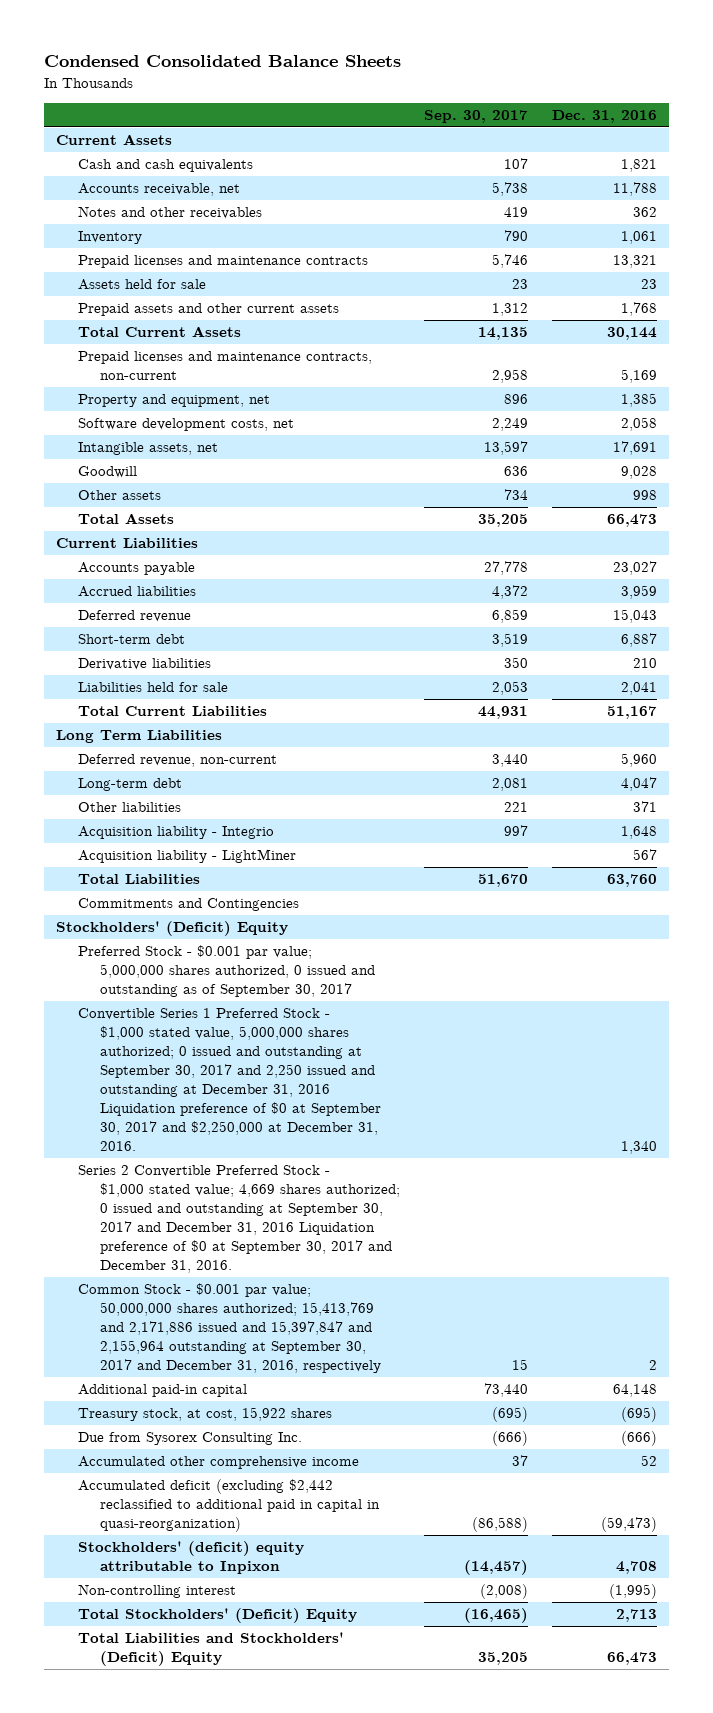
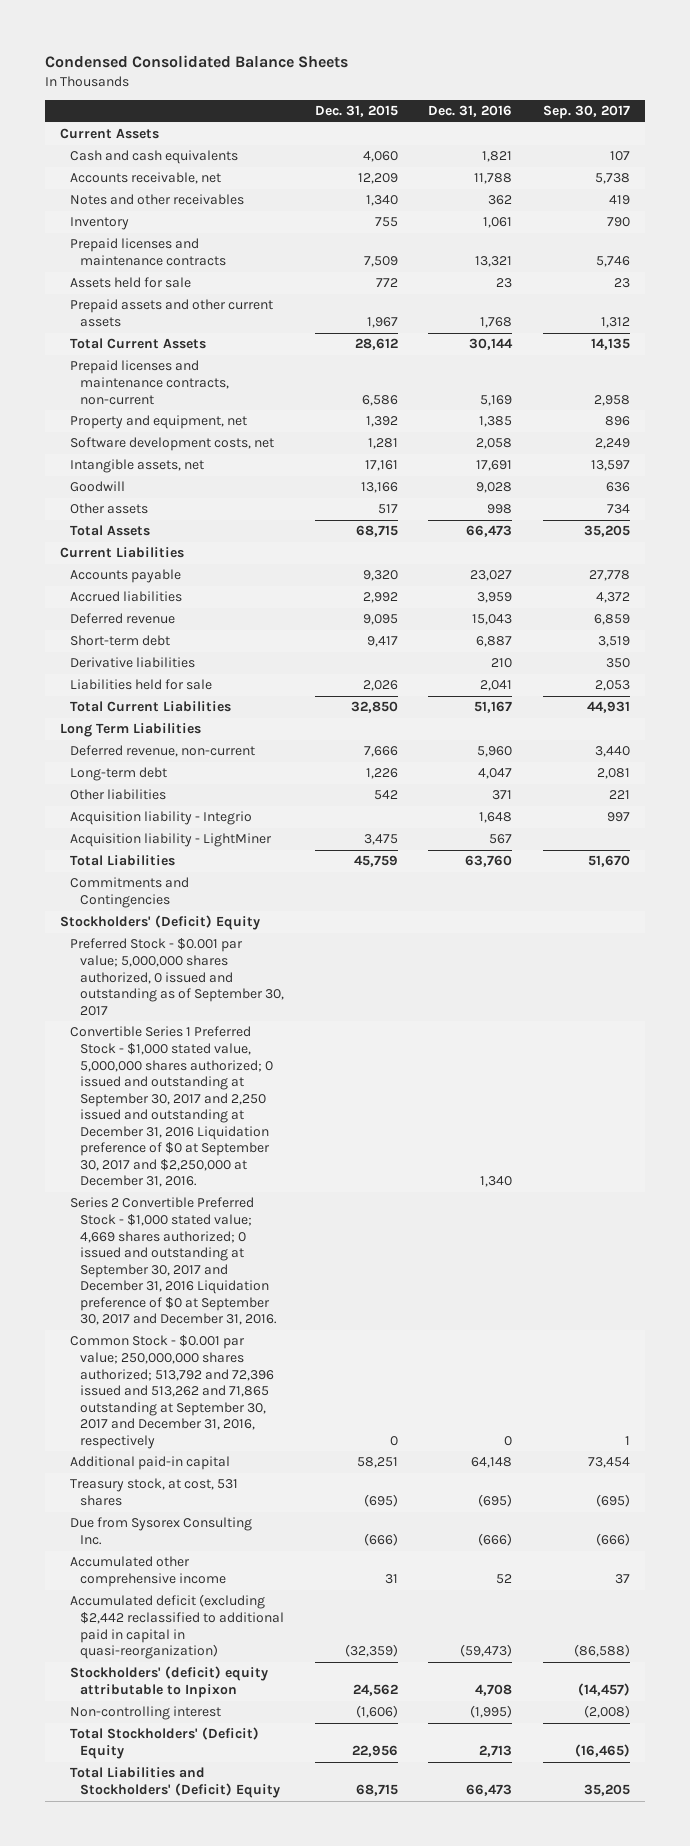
none -> [314,105,398,118] Dec. 31, 2015
[77,1283,381,1374] Common Stock - $0.001 par value; 50,000,000 shares authorized; 15,413,769 and 2,171,886 issued and 15,397,847 and 2,155,964 outstanding at September 30, 2017 and December 31, 2016, respectively -> [70,1335,275,1449] Common Stock - $0.001 par value; 250,000,000 shares authorized; 513,792 and 72,396 issued and 513,262 and 71,865 outstanding at September 30, 2017 and December 31, 2016, respectively
[512,1359,529,1371] 15 -> [624,1435,630,1445] 1
[649,1360,658,1371] 2 -> [504,1435,513,1446] 0
[484,1383,529,1398] 73,440 -> [587,1457,630,1469] 73,454
[77,1407,332,1422] Treasury stock, at cost, 15,922 shares -> [70,1478,239,1507] Treasury stock, at cost, 531 shares

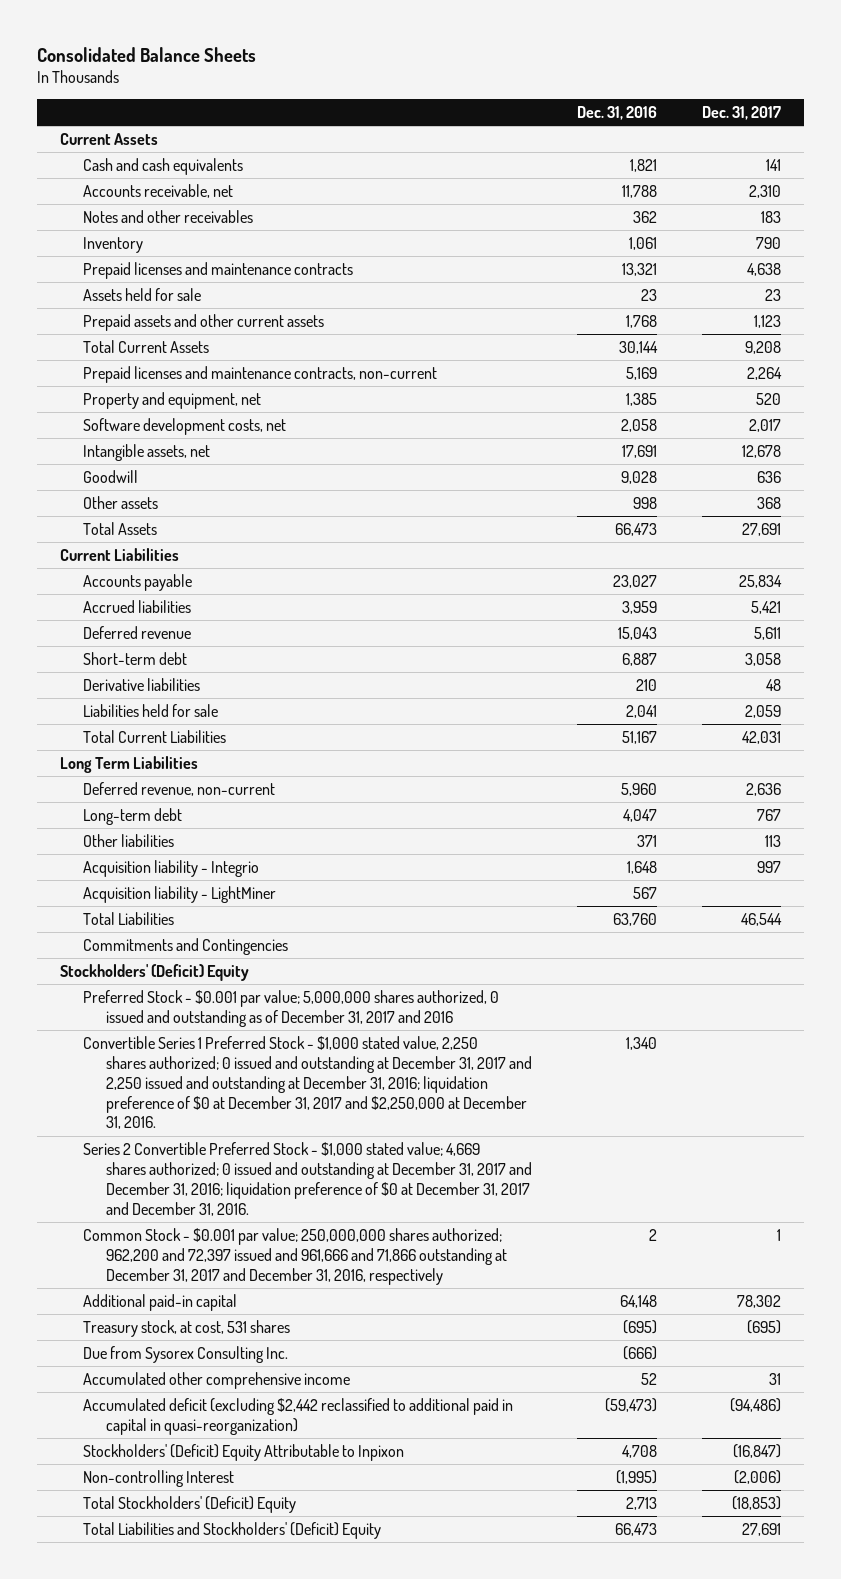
[44,54,348,68] Condensed Consolidated Balance Sheets -> [37,46,257,62] Consolidated Balance Sheets
[314,105,398,118] Dec. 31, 2015 -> none
[542,105,630,120] Sep. 30, 2017 -> none
none -> [702,106,782,121] Dec. 31, 2017
[70,938,285,1016] Preferred Stock - $0.001 par value; 5,000,000 shares authorized, 0 issued and outstanding as of September 30, 2017 -> [82,989,499,1027] Preferred Stock - $0.001 par value; 5,000,000 shares authorized, 0 issued and outstanding as of December 31, 2017 and 2016
[70,1026,274,1188] Convertible Series 1 Preferred Stock - $1,000 stated value, 5,000,000 shares authorized; 0 issued and outstanding at September 30, 2017 and 2,250 issued and outstanding at December 31, 2016 Liquidation preference of $0 at September 30, 2017 and $2,250,000 at December 31, 2016. -> [82,1035,532,1130] Convertible Series 1 Preferred Stock - $1,000 stated value, 2,250 shares authorized; 0 issued and outstanding at December 31, 2017 and 2,250 issued and outstanding at December 31, 2016; liquidation preference of $0 at December 31, 2017 and $2,250,000 at December 31, 2016.
[70,1197,278,1326] Series 2 Convertible Preferred Stock - $1,000 stated value; 4,669 shares authorized; 0 issued and outstanding at September 30, 2017 and December 31, 2016 Liquidation preference of $0 at September 30, 2017 and December 31, 2016. -> [82,1141,532,1216] Series 2 Convertible Preferred Stock - $1,000 stated value; 4,669 shares authorized; 0 issued and outstanding at December 31, 2017 and December 31, 2016; liquidation preference of $0 at December 31, 2017 and December 31, 2016.
[70,1335,275,1449] Common Stock - $0.001 par value; 250,000,000 shares authorized; 513,792 and 72,396 issued and 513,262 and 71,865 outstanding at September 30, 2017 and December 31, 2016, respectively -> [82,1227,507,1285] Common Stock - $0.001 par value; 250,000,000 shares authorized; 962,200 and 72,397 issued and 961,666 and 71,866 outstanding at December 31, 2017 and December 31, 2016, respectively
[504,1435,513,1446] 0 -> [649,1228,658,1241] 2
[70,1666,269,1699] Stockholders' (deficit) equity attributable to Inpixon -> [82,1443,404,1461] Stockholders' (Deficit) Equity Attributable to Inpixon
[70,1706,222,1721] Non-controlling interest -> [82,1469,234,1487] Non-controlling Interest

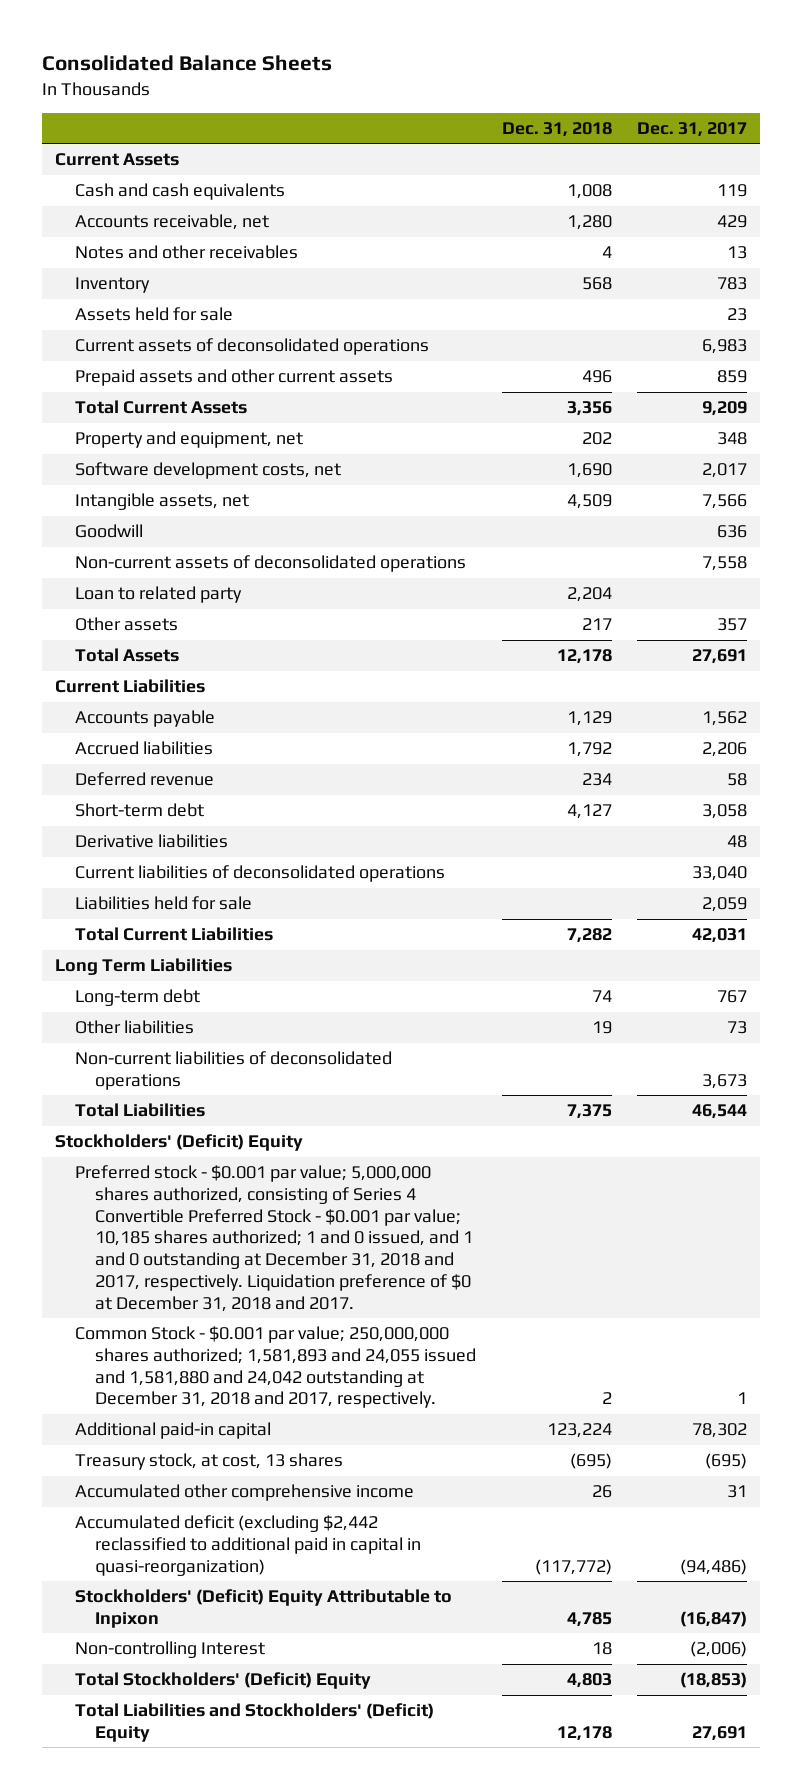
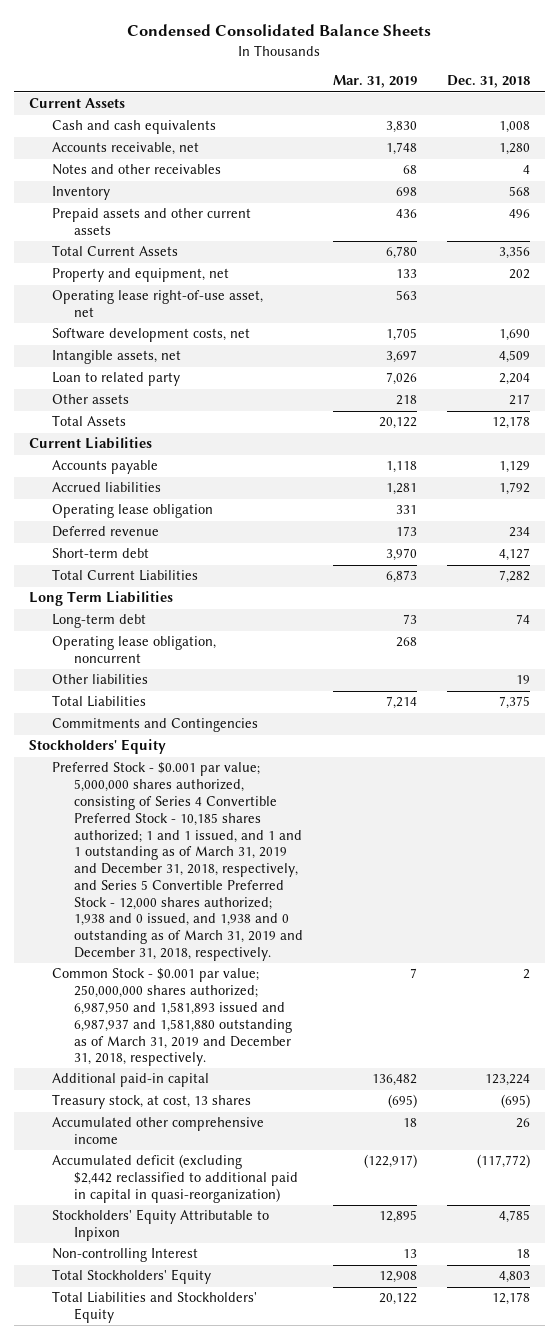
[42,55,333,72] Consolidated Balance Sheets -> [127,24,432,37] Condensed Consolidated Balance Sheets
[637,122,748,138] Dec. 31, 2017 -> none
none -> [332,75,417,89] Mar. 31, 2019
[75,307,234,322] Assets held for sale -> none
[75,338,430,356] Current assets of deconsolidated operations -> none
none -> [51,290,263,318] Operating lease right-of-use asset, net
[75,524,144,539] Goodwill -> none
[75,555,467,573] Non-current assets of deconsolidated operations -> none
none -> [51,504,213,519] Operating lease obligation
[75,834,229,849] Derivative liabilities -> none
[75,865,446,883] Current liabilities of deconsolidated operations -> none
[75,896,253,911] Liabilities held for sale -> none
none -> [51,636,216,664] Operating lease obligation, noncurrent
[75,1051,393,1090] Non-current liabilities of deconsolidated operations -> none
none -> [51,718,258,733] Commitments and Contingencies
[54,1134,303,1152] Stockholders' (Deficit) Equity -> [29,739,167,755] Stockholders' Equity
[75,1165,474,1312] Preferred stock - $0.001 par value; 5,000,000 shares authorized, consisting of Series 4 Convertible Preferred Stock - $0.001 par value; 10,185 shares authorized; 1 and 0 issued, and 1 and 0 outstanding at December 31, 2018 and 2017, respectively. Liquidation preference of $0 at December 31, 2018 and 2017. -> [51,762,304,961] Preferred Stock - $0.001 par value; 5,000,000 shares authorized, consisting of Series 4 Convertible Preferred Stock - 10,185 shares authorized; 1 and 1 issued, and 1 and 1 outstanding as of March 31, 2019 and December 31, 2018, respectively, and Series 5 Convertible Preferred Stock - 12,000 shares authorized; 1,938 and 0 issued, and 1,938 and 0 outstanding as of March 31, 2019 and December 31, 2018, respectively.
[75,1326,477,1409] Common Stock - $0.001 par value; 250,000,000 shares authorized; 1,581,893 and 24,055 issued and 1,581,880 and 24,042 outstanding at December 31, 2018 and 2017, respectively. -> [51,968,293,1067] Common Stock - $0.001 par value; 250,000,000 shares authorized; 6,987,950 and 1,581,893 issued and 6,987,937 and 1,581,880 outstanding as of March 31, 2019 and December 31, 2018, respectively.
[75,1589,453,1628] Stockholders' (Deficit) Equity Attributable to Inpixon -> [51,1209,269,1242] Stockholders' Equity Attributable to Inpixon
[75,1672,372,1690] Total Stockholders' (Deficit) Equity -> [51,1269,211,1285] Total Stockholders' Equity
[75,1703,435,1742] Total Liabilities and Stockholders' (Deficit) Equity -> [51,1291,257,1324] Total Liabilities and Stockholders' Equity

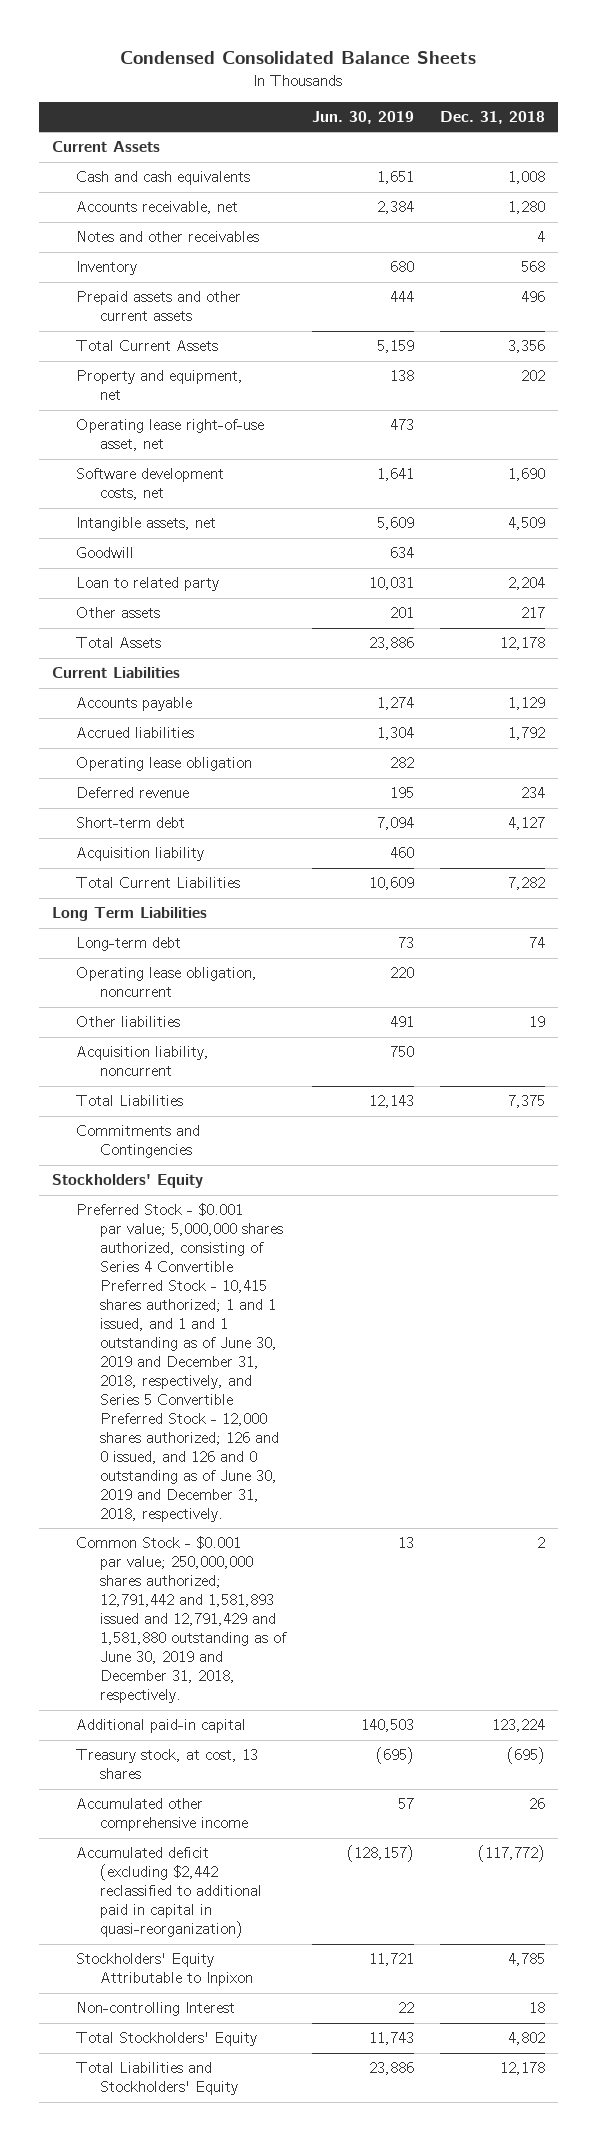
[332,75,417,89] Mar. 31, 2019 -> none
none -> [312,111,415,125] Jun. 30, 2019
none -> [75,547,134,559] Goodwill
none -> [75,847,204,862] Acquisition liability
none -> [75,1046,209,1077] Acquisition liability, noncurrent
[51,762,304,961] Preferred Stock - $0.001 par value; 5,000,000 shares authorized, consisting of Series 4 Convertible Preferred Stock - 10,185 shares authorized; 1 and 1 issued, and 1 and 1 outstanding as of March 31, 2019 and December 31, 2018, respectively, and Series 5 Convertible Preferred Stock - 12,000 shares authorized; 1,938 and 0 issued, and 1,938 and 0 outstanding as of March 31, 2019 and December 31, 2018, respectively. -> [75,1203,284,1523] Preferred Stock - $0.001 par value; 5,000,000 shares authorized, consisting of Series 4 Convertible Preferred Stock - 10,415 shares authorized; 1 and 1 issued, and 1 and 1 outstanding as of June 30, 2019 and December 31, 2018, respectively, and Series 5 Convertible Preferred Stock - 12,000 shares authorized; 126 and 0 issued, and 126 and 0 outstanding as of June 30, 2019 and December 31, 2018, respectively.
[51,968,293,1067] Common Stock - $0.001 par value; 250,000,000 shares authorized; 6,987,950 and 1,581,893 issued and 6,987,937 and 1,581,880 outstanding as of March 31, 2019 and December 31, 2018, respectively. -> [75,1536,288,1704] Common Stock - $0.001 par value; 250,000,000 shares authorized; 12,791,442 and 1,581,893 issued and 12,791,429 and 1,581,880 outstanding as of June 30, 2019 and December 31, 2018, respectively.
[498,1271,530,1284] 4,803 -> [507,2032,545,2046] 4,802

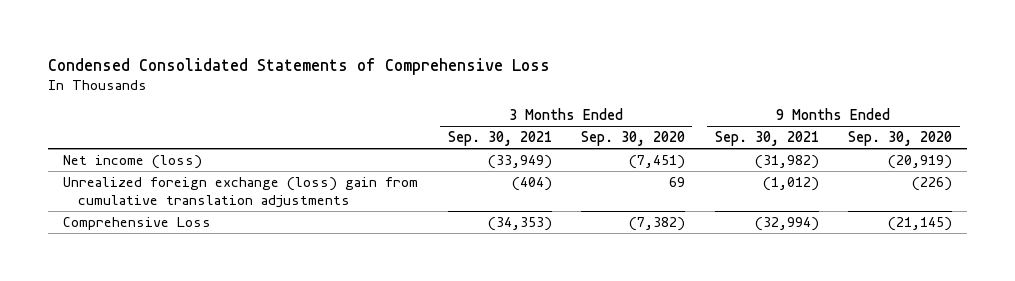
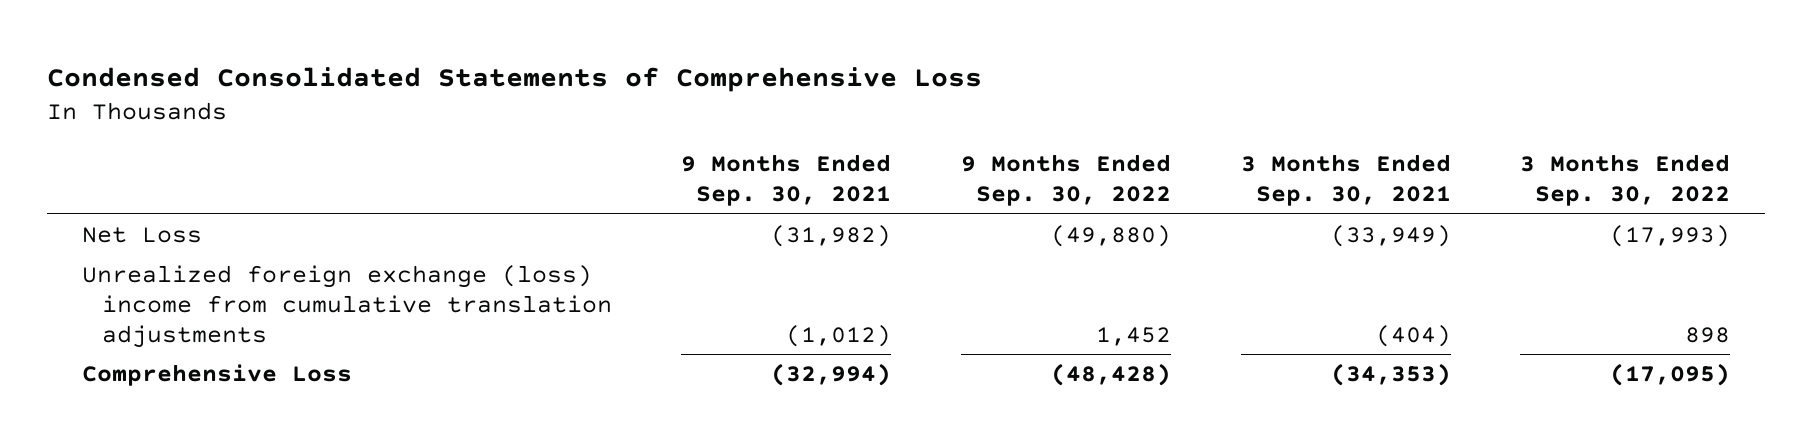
[581,131,686,147] Sep. 30, 2020 -> none
[848,131,953,147] Sep. 30, 2020 -> none
none -> [960,154,1171,207] 9 Months Ended Sep. 30, 2022
none -> [1520,154,1731,207] 3 Months Ended Sep. 30, 2022
[63,154,203,169] Net income (loss) -> [81,227,202,244] Net Loss
[63,176,419,209] Unrealized foreign exchange (loss) gain from cumulative translation adjustments -> [81,265,612,348] Unrealized foreign exchange (loss) income from cumulative translation adjustments

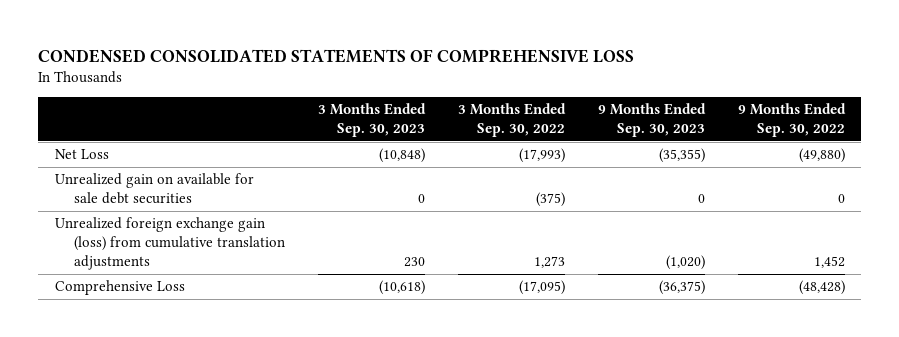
[47,66,983,92] Condensed Consolidated Statements of Comprehensive Loss -> [38,48,635,63] CONDENSED CONSOLIDATED STATEMENTS OF COMPREHENSIVE LOSS
[681,154,892,207] 9 Months Ended Sep. 30, 2021 -> none
[1240,154,1451,207] 3 Months Ended Sep. 30, 2021 -> none
none -> [317,103,426,138] 3 Months Ended Sep. 30, 2023
none -> [597,103,706,138] 9 Months Ended Sep. 30, 2023
none -> [54,173,254,205] Unrealized gain on available for sale debt securities
[81,265,612,348] Unrealized foreign exchange (loss) income from cumulative translation adjustments -> [54,217,285,271] Unrealized foreign exchange gain (loss) from cumulative translation adjustments
[1685,326,1731,343] 898 -> [533,256,565,269] 1,273

